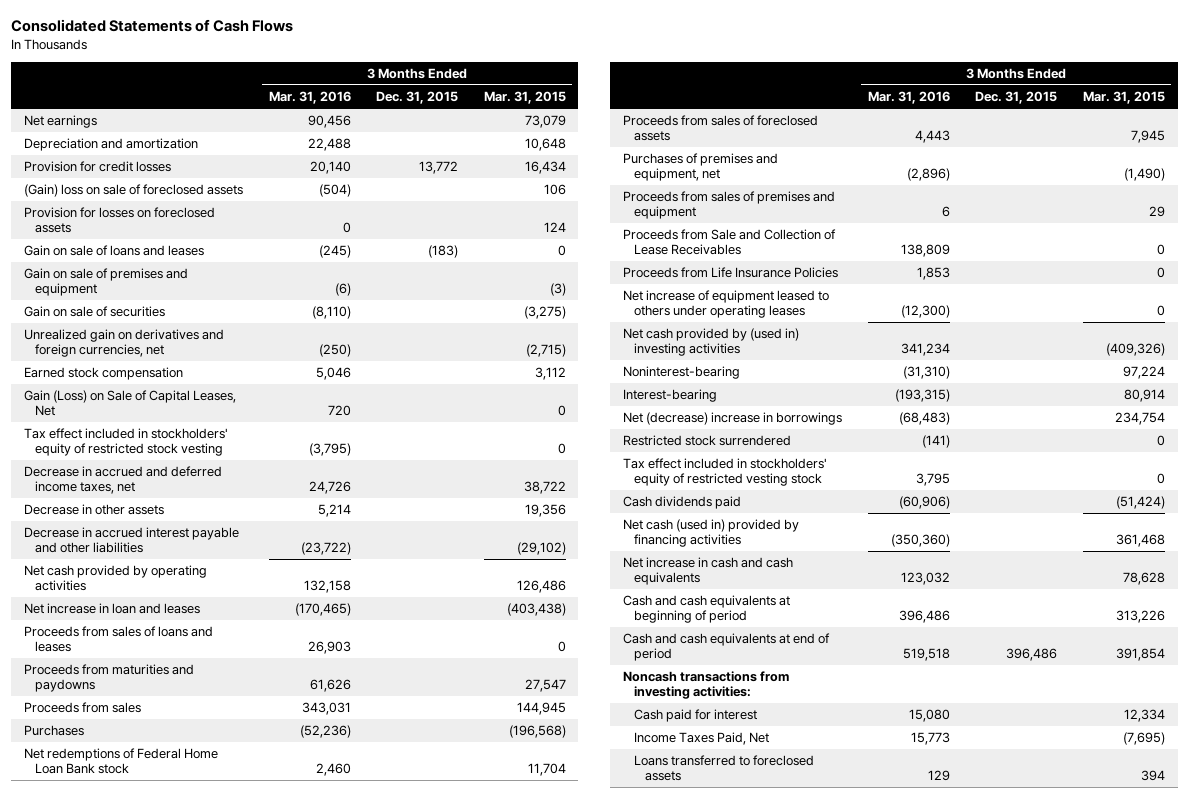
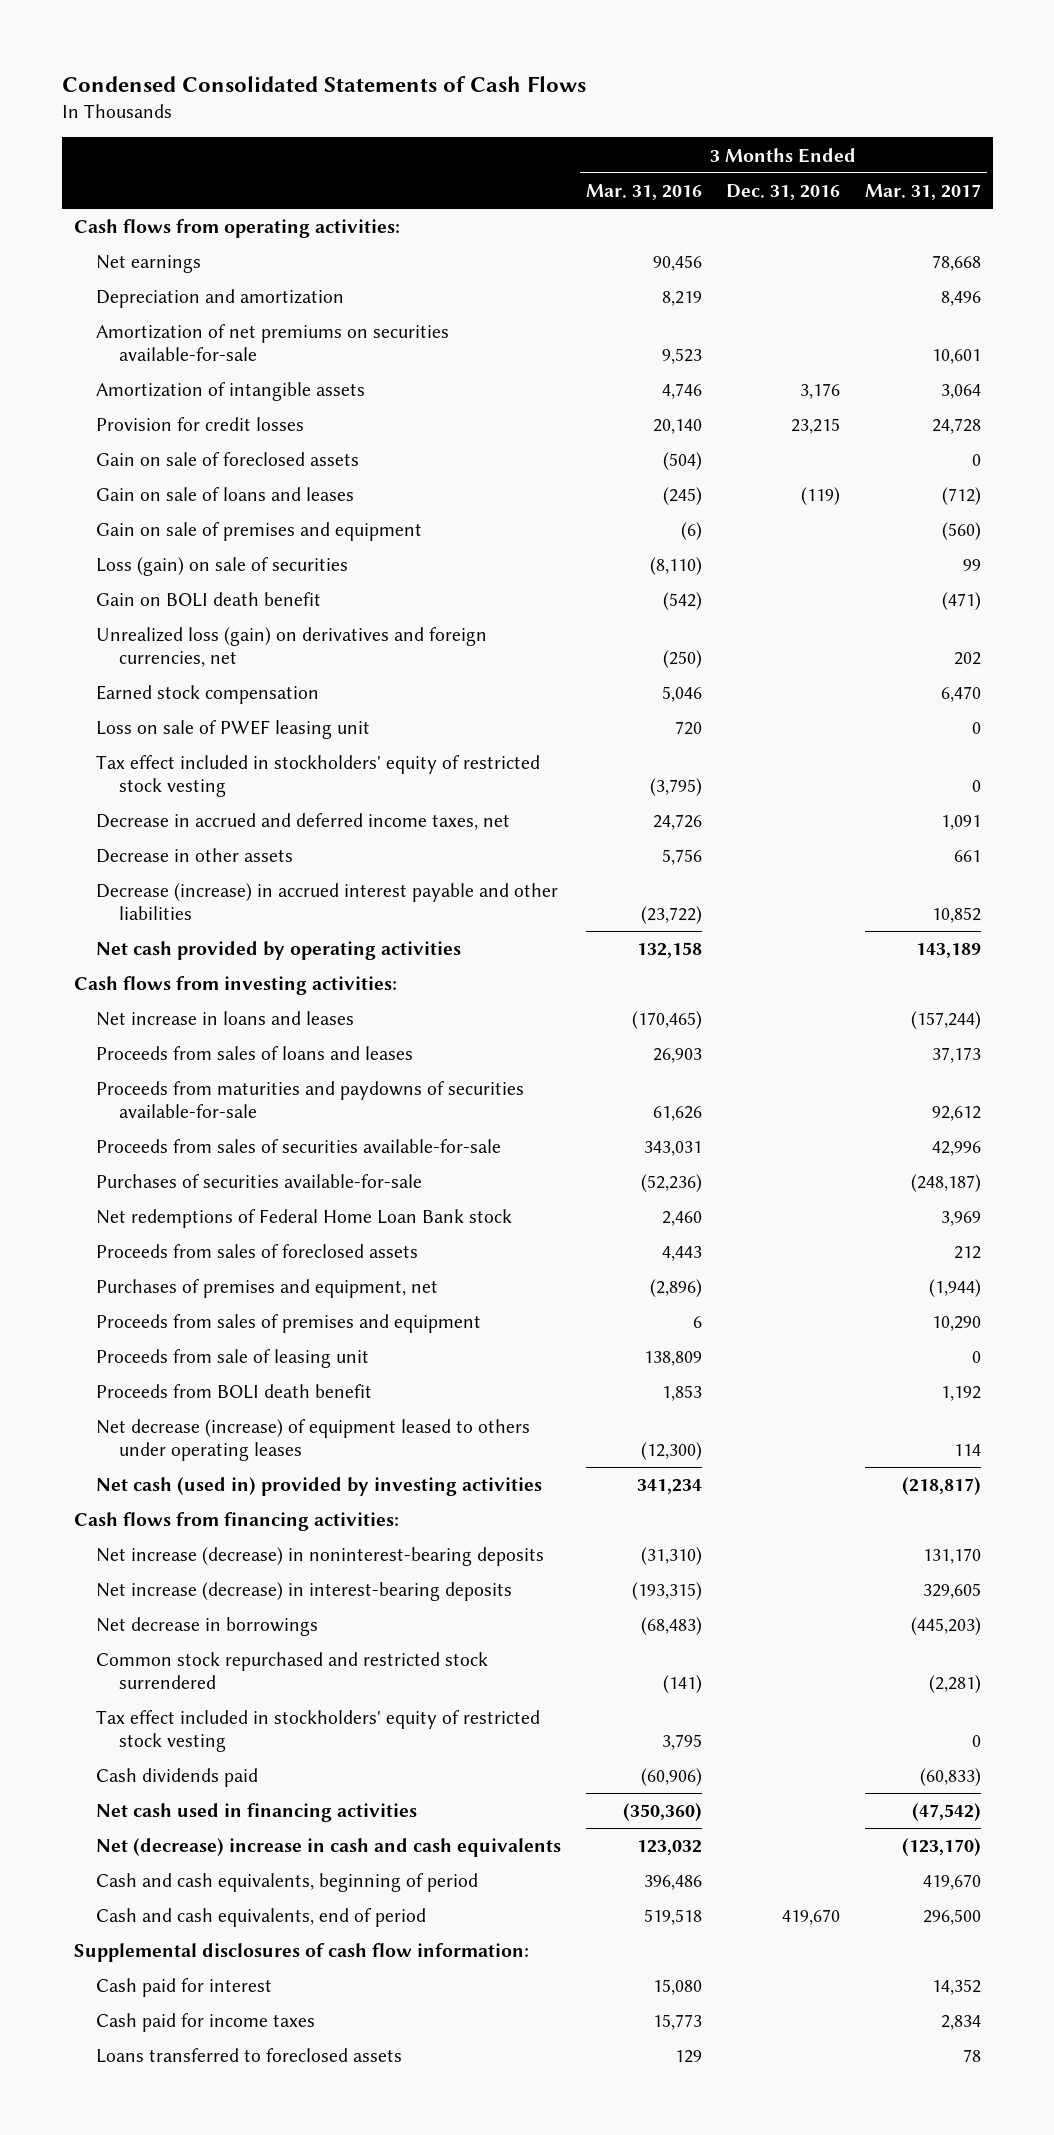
[11,19,294,33] Consolidated Statements of Cash Flows -> [61,75,586,92] Condensed Consolidated Statements of Cash Flows
[376,91,459,105] Dec. 31, 2015 -> none
[483,91,566,105] Mar. 31, 2015 -> none
none -> [726,183,841,200] Dec. 31, 2016
none -> [864,183,981,200] Mar. 31, 2017
none -> [73,219,400,239] Cash flows from operating activities:
[307,138,351,152] 22,488 -> [661,291,702,307] 8,219
none -> [96,324,450,361] Amortization of net premiums on securities available-for-sale
none -> [96,382,366,402] Amortization of intangible assets
[24,207,216,234] Provision for losses on foreclosed assets -> none
[24,184,244,198] (Gain) loss on sale of foreclosed assets -> [96,452,360,467] Gain on sale of foreclosed assets
[24,306,166,318] Gain on sale of securities -> [96,557,349,577] Loss (gain) on sale of securities
none -> [96,592,322,608] Gain on BOLI death benefit
[24,329,225,358] Unrealized gain on derivatives and foreign currencies, net -> [96,627,488,667] Unrealized loss (gain) on derivatives and foreign currencies, net
[24,390,237,417] Gain (Loss) on Sale of Capital Leases, Net -> [96,720,371,740] Loss on sale of PWEF leasing unit
[317,504,351,518] 5,214 -> [661,849,702,866] 5,756
[24,527,240,554] Decrease in accrued interest payable and other liabilities -> [96,883,559,920] Decrease (increase) in accrued interest payable and other liabilities
none -> [73,976,397,996] Cash flows from investing activities:
[24,603,201,615] Net increase in loan and leases -> [96,1011,355,1027] Net increase in loans and leases
[24,664,195,693] Proceeds from maturities and paydowns -> [96,1081,525,1118] Proceeds from maturities and paydowns of securities available-for-sale
[24,702,142,714] Proceeds from sales -> [96,1139,502,1154] Proceeds from sales of securities available-for-sale
[24,725,85,737] Purchases -> [96,1174,423,1189] Purchases of securities available-for-sale
[623,229,837,256] Proceeds from Sale and Collection of Lease Receivables -> [96,1349,370,1369] Proceeds from sale of leasing unit
[623,267,839,279] Proceeds from Life Insurance Policies -> [96,1384,373,1400] Proceeds from BOLI death benefit
[623,290,830,319] Net increase of equipment leased to others under operating leases -> [96,1419,531,1461] Net decrease (increase) of equipment leased to others under operating leases
[623,328,800,357] Net cash provided by (used in) investing activities -> [96,1477,543,1497] Net cash (used in) provided by investing activities
none -> [73,1512,399,1532] Cash flows from financing activities:
[623,366,741,380] Noninterest-bearing -> [96,1547,545,1567] Net increase (decrease) in noninterest-bearing deposits
[623,389,718,403] Interest-bearing -> [96,1582,513,1602] Net increase (decrease) in interest-bearing deposits
[623,412,843,426] Net (decrease) increase in borrowings -> [96,1617,319,1637] Net decrease in borrowings
[623,435,792,447] Restricted stock surrendered -> [96,1652,489,1689] Common stock repurchased and restricted stock surrendered
[623,458,828,487] Tax effect included in stockholders' equity of restricted vesting stock -> [96,1710,541,1752] Tax effect included in stockholders' equity of restricted stock vesting
[623,519,800,548] Net cash (used in) provided by financing activities -> [96,1803,418,1823] Net cash used in financing activities
[623,557,794,586] Net increase in cash and cash equivalents -> [96,1838,562,1858] Net (decrease) increase in cash and cash equivalents
[623,595,791,624] Cash and cash equivalents at beginning of period -> [96,1873,479,1893] Cash and cash equivalents, beginning of period
[623,633,831,662] Cash and cash equivalents at end of period -> [96,1908,427,1928] Cash and cash equivalents, end of period
[623,671,790,700] Noncash transactions from investing activities: -> [73,1943,529,1963] Supplemental disclosures of cash flow information:
[634,732,770,746] Income Taxes Paid, Net -> [96,2013,316,2033] Cash paid for income taxes

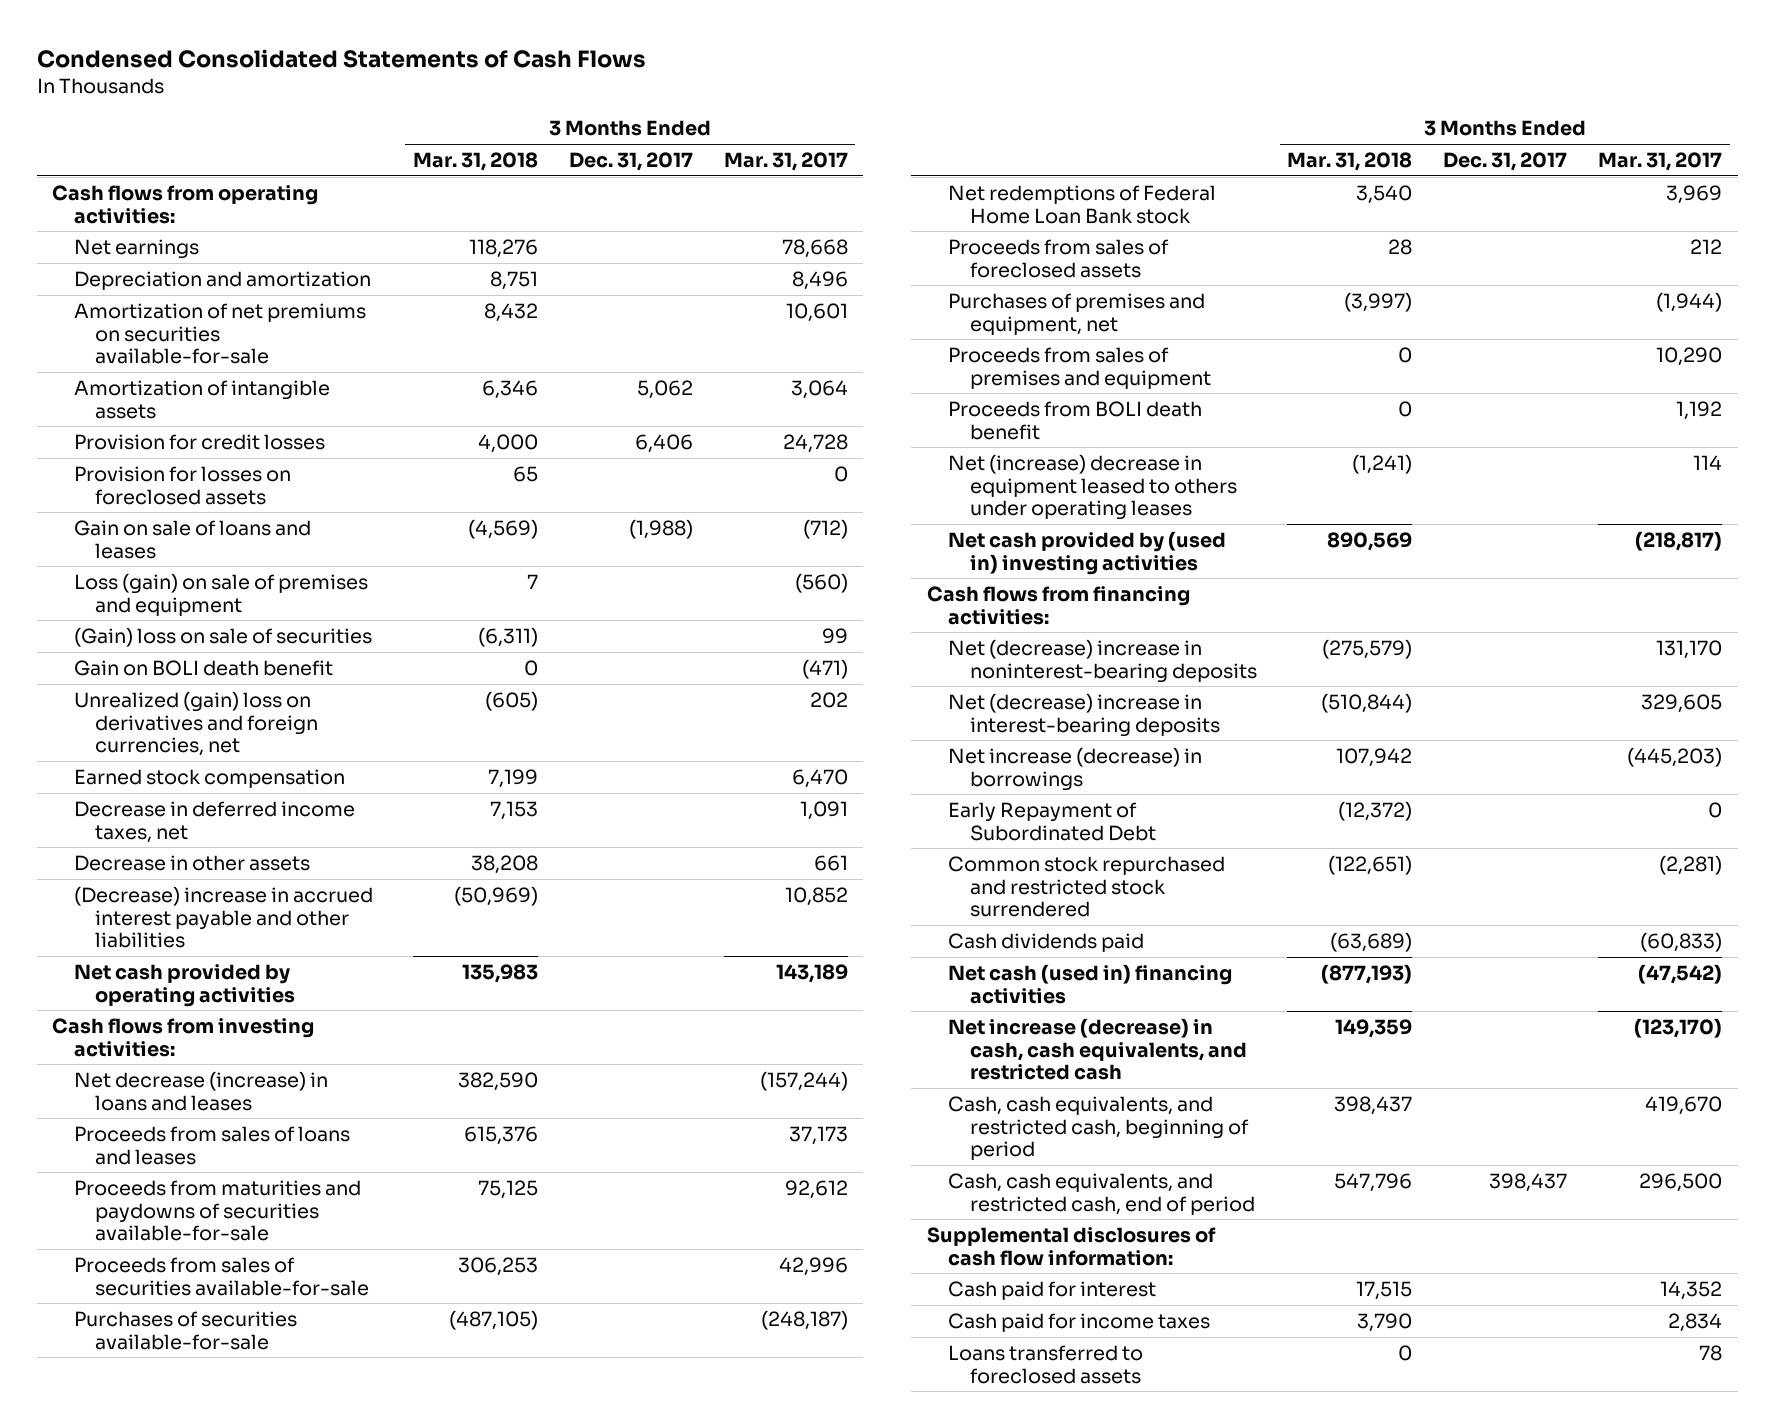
[585,183,702,200] Mar. 31, 2016 -> none
[726,183,841,200] Dec. 31, 2016 -> none
none -> [412,152,538,172] Mar. 31, 2018
none -> [568,152,693,172] Dec. 31, 2017
[96,452,360,467] Gain on sale of foreclosed assets -> none
none -> [73,465,291,505] Provision for losses on foreclosed assets
[96,522,423,542] Gain on sale of premises and equipment -> [73,572,368,616] Loss (gain) on sale of premises and equipment
[96,557,349,577] Loss (gain) on sale of securities -> [73,626,372,647] (Gain) loss on sale of securities
[96,627,488,667] Unrealized loss (gain) on derivatives and foreign currencies, net -> [73,690,318,757] Unrealized (gain) loss on derivatives and foreign currencies, net
[96,720,371,740] Loss on sale of PWEF leasing unit -> none
[96,755,541,797] Tax effect included in stockholders' equity of restricted stock vesting -> none
[96,813,511,831] Decrease in accrued and deferred income taxes, net -> [73,800,355,843] Decrease in deferred income taxes, net
[96,883,559,920] Decrease (increase) in accrued interest payable and other liabilities -> [73,885,373,949] (Decrease) increase in accrued interest payable and other liabilities
[96,1011,355,1027] Net increase in loans and leases -> [73,1070,328,1111] Net decrease (increase) in loans and leases
[96,1349,370,1369] Proceeds from sale of leasing unit -> none
[96,1419,531,1461] Net decrease (increase) of equipment leased to others under operating leases -> [948,453,1237,521] Net (increase) decrease in equipment leased to others under operating leases
[96,1477,543,1497] Net cash (used in) provided by investing activities -> [948,530,1227,575] Net cash provided by (used in) investing activities
[96,1547,545,1567] Net increase (decrease) in noninterest-bearing deposits -> [948,638,1257,683] Net (decrease) increase in noninterest-bearing deposits
[96,1582,513,1602] Net increase (decrease) in interest-bearing deposits -> [948,692,1220,737] Net (decrease) increase in interest-bearing deposits
[96,1617,319,1637] Net decrease in borrowings -> [948,746,1203,791] Net increase (decrease) in borrowings
none -> [948,801,1156,841] Early Repayment of Subordinated Debt
[96,1710,541,1752] Tax effect included in stockholders' equity of restricted stock vesting -> none
[96,1803,418,1823] Net cash used in financing activities -> [948,963,1233,1004] Net cash (used in) financing activities
[96,1838,562,1858] Net (decrease) increase in cash and cash equivalents -> [948,1017,1247,1081] Net increase (decrease) in cash, cash equivalents, and restricted cash
[96,1873,479,1893] Cash and cash equivalents, beginning of period -> [948,1095,1249,1161] Cash, cash equivalents, and restricted cash, beginning of period
[96,1908,427,1928] Cash and cash equivalents, end of period -> [948,1172,1255,1215] Cash, cash equivalents, and restricted cash, end of period

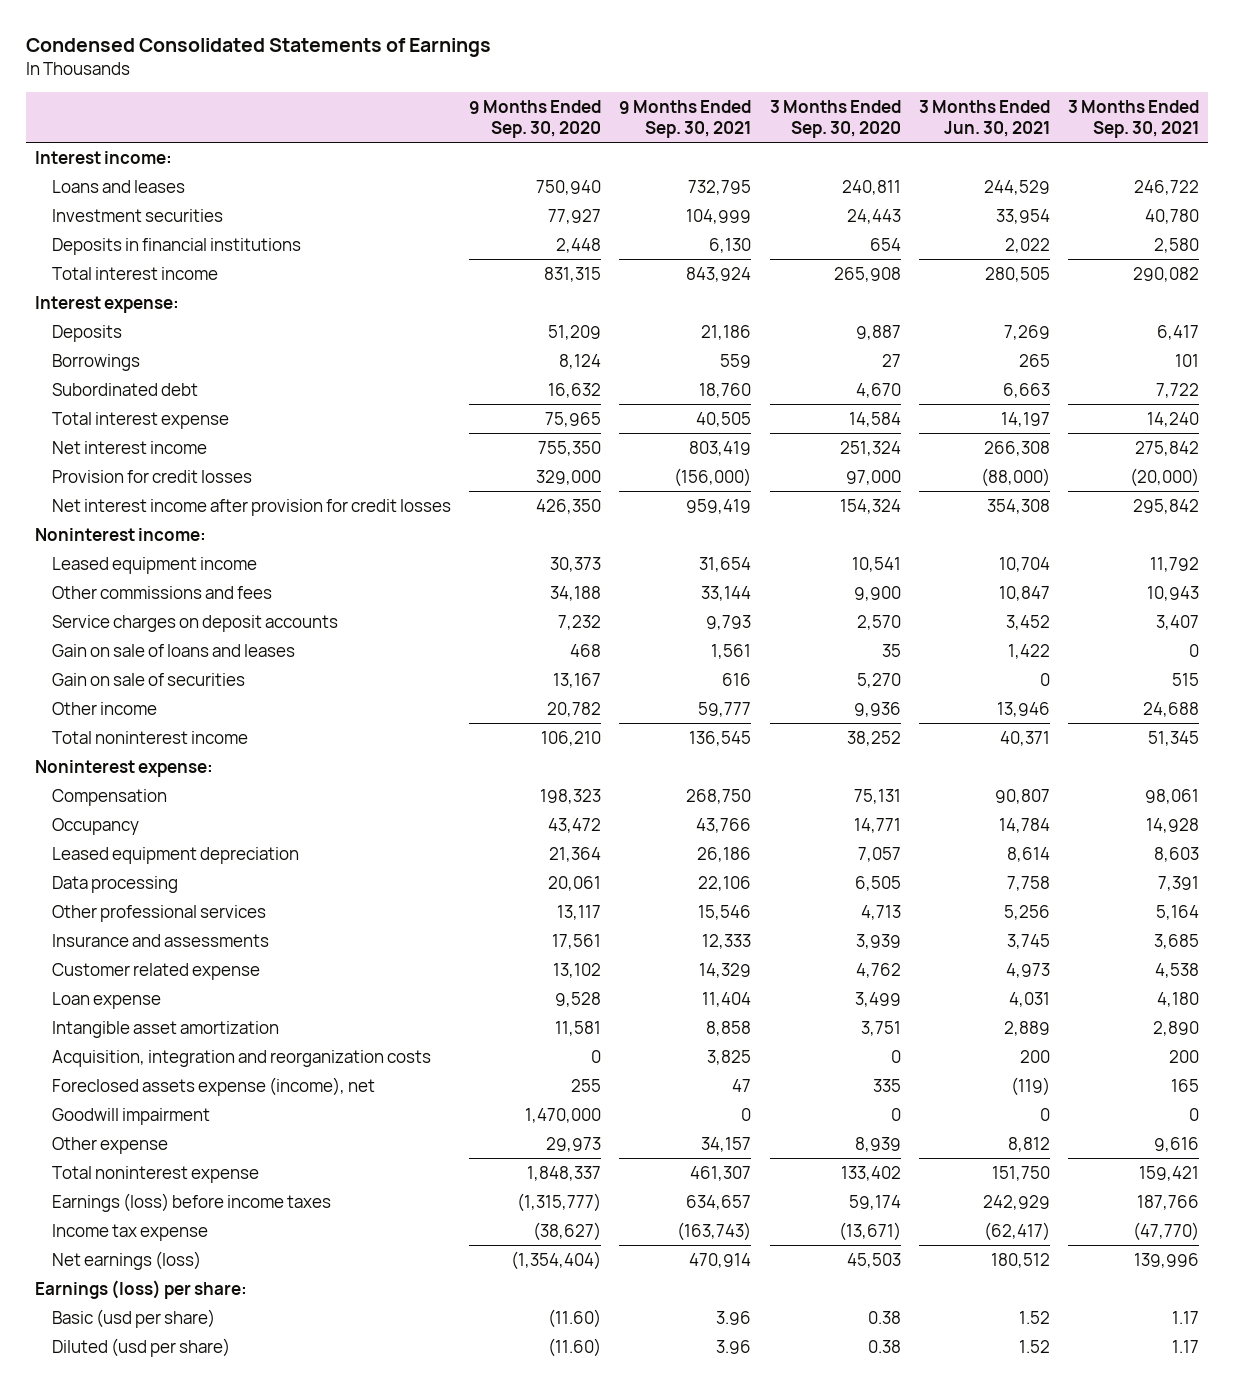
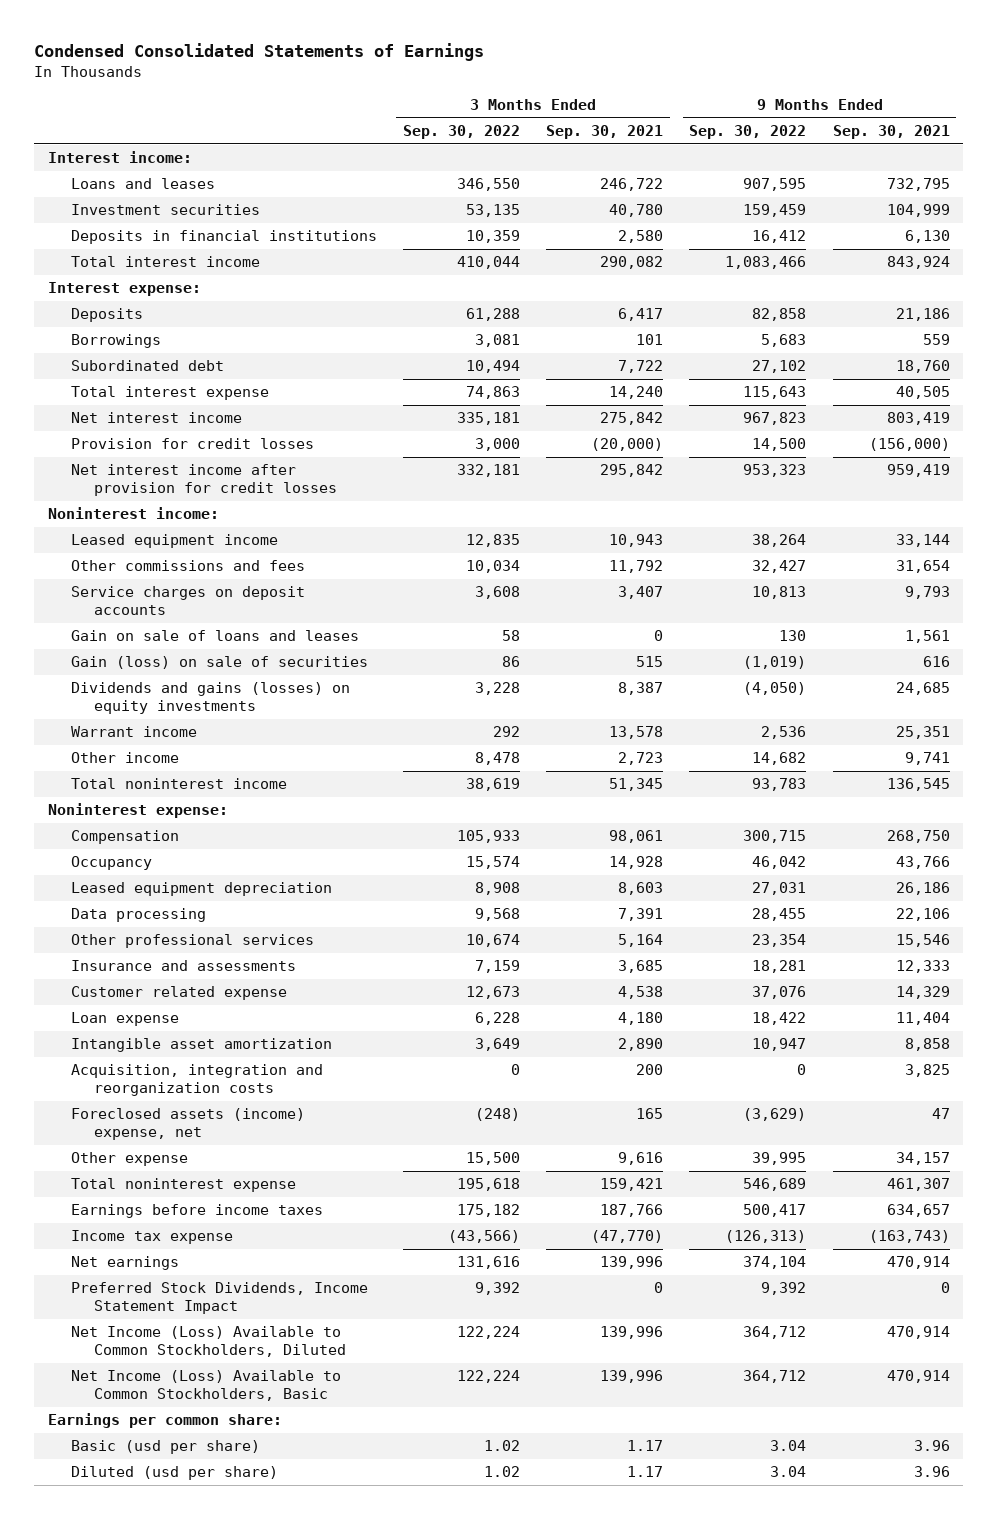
[469,99,602,138] 9 Months Ended Sep. 30, 2020 -> none
[769,99,901,138] 3 Months Ended Sep. 30, 2020 -> none
[918,99,1050,137] 3 Months Ended Jun. 30, 2021 -> none
none -> [402,124,520,139] Sep. 30, 2022
none -> [689,124,807,139] Sep. 30, 2022
[699,556,752,572] 31,654 -> [895,534,950,548] 33,144
[1149,556,1199,572] 11,792 -> [609,534,664,548] 10,943
[701,585,752,601] 33,144 -> [895,560,950,574] 31,654
[1146,585,1199,601] 10,943 -> [609,560,664,574] 11,792
[52,672,246,686] Gain on sale of securities -> [70,656,368,670] Gain (loss) on sale of securities
none -> [70,682,350,715] Dividends and gains (losses) on equity investments
none -> [70,726,197,738] Warrant income
[698,701,752,717] 59,777 -> [904,752,950,766] 9,741
[1142,701,1199,717] 24,688 -> [618,752,664,766] 2,723
[52,1107,211,1125] Goodwill impairment -> none
[52,1076,376,1096] Foreclosed assets expense (income), net -> [70,1108,305,1141] Foreclosed assets (income) expense, net
[52,1192,332,1212] Earnings (loss) before income taxes -> [70,1204,323,1219] Earnings before income taxes
[52,1250,202,1270] Net earnings (loss) -> [70,1256,179,1271] Net earnings
none -> [70,1282,368,1315] Preferred Stock Dividends, Income Statement Impact
none -> [70,1326,346,1358] Net Income (Loss) Available to Common Stockholders, Diluted
none -> [70,1370,341,1402] Net Income (Loss) Available to Common Stockholders, Basic
[34,1279,247,1299] Earnings (loss) per share: -> [47,1413,282,1429] Earnings per common share:

